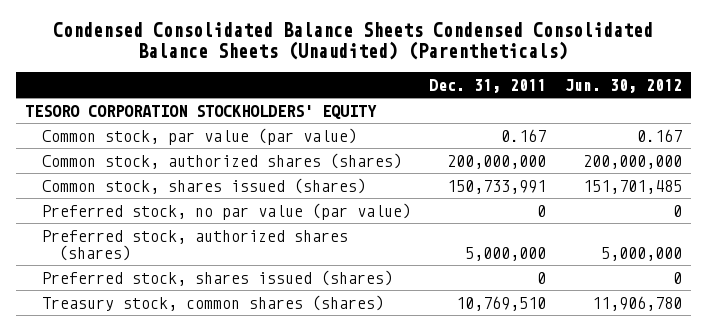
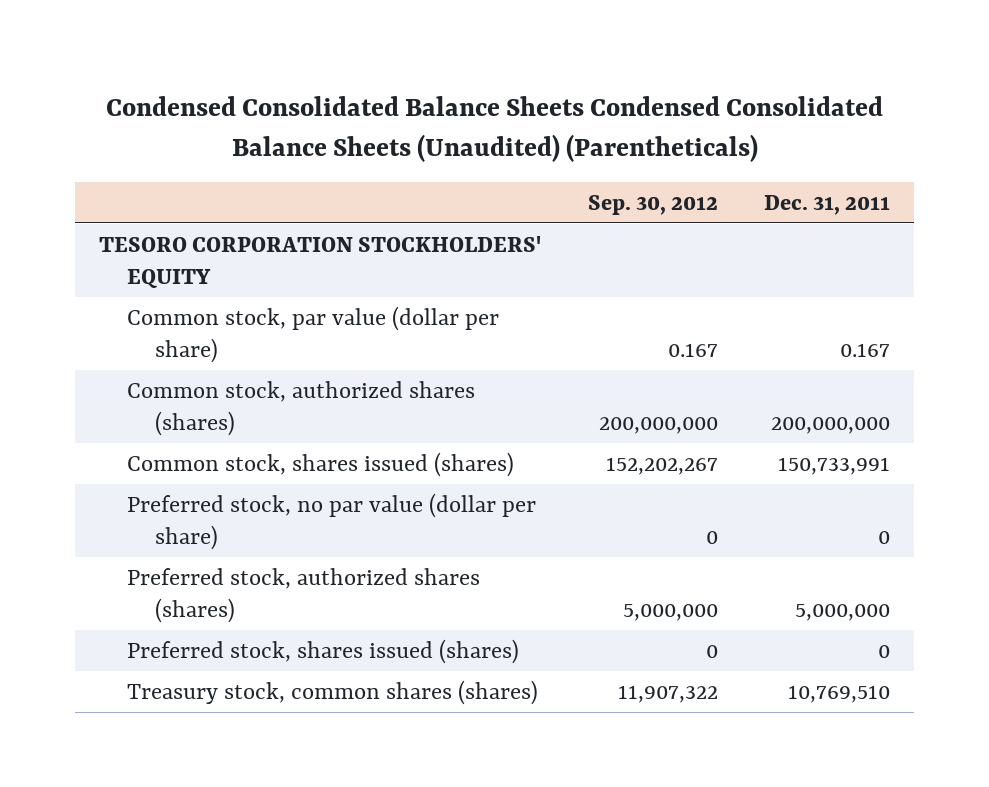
[564,79,682,94] Jun. 30, 2012 -> none
none -> [587,194,718,215] Sep. 30, 2012
[42,127,358,145] Common stock, par value (par value) -> [126,305,499,363] Common stock, par value (dollar per share)
[42,202,412,220] Preferred stock, no par value (par value) -> [126,492,536,550] Preferred stock, no par value (dollar per share)

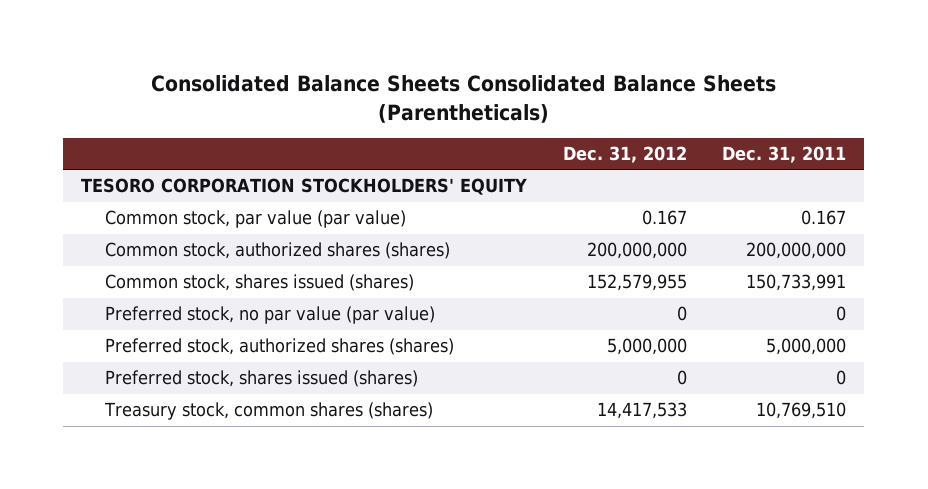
[105,95,883,162] Condensed Consolidated Balance Sheets Condensed Consolidated Balance Sheets (Unaudited) (Parentheticals) -> [150,75,776,123] Consolidated Balance Sheets Consolidated Balance Sheets (Parentheticals)
[587,194,718,215] Sep. 30, 2012 -> none
none -> [562,146,687,164] Dec. 31, 2012
[126,305,499,363] Common stock, par value (dollar per share) -> [105,210,407,229] Common stock, par value (par value)
[126,492,536,550] Preferred stock, no par value (dollar per share) -> [105,306,436,325] Preferred stock, no par value (par value)

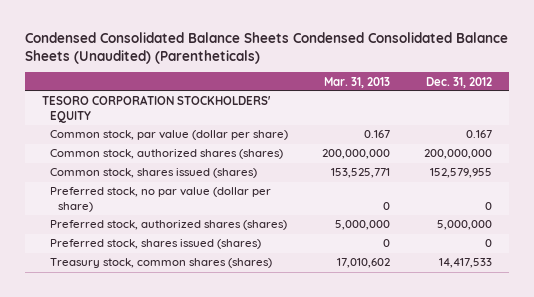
[150,75,776,123] Consolidated Balance Sheets Consolidated Balance Sheets (Parentheticals) -> [24,31,508,64] Condensed Consolidated Balance Sheets Condensed Consolidated Balance Sheets (Unaudited) (Parentheticals)
[722,146,847,164] Dec. 31, 2011 -> none
none -> [324,76,391,88] Mar. 31, 2013
[105,210,407,229] Common stock, par value (par value) -> [50,130,289,141] Common stock, par value (dollar per share)
[105,306,436,325] Preferred stock, no par value (par value) -> [50,187,272,212] Preferred stock, no par value (dollar per share)

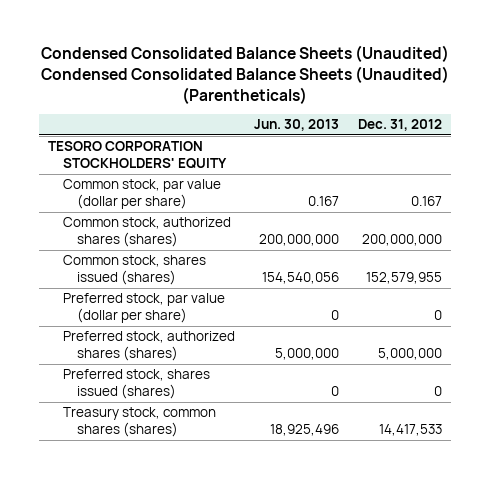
[24,31,508,64] Condensed Consolidated Balance Sheets Condensed Consolidated Balance Sheets (Unaudited) (Parentheticals) -> [40,45,449,104] Condensed Consolidated Balance Sheets (Unaudited) Condensed Consolidated Balance Sheets (Unaudited) (Parentheticals)
[324,76,391,88] Mar. 31, 2013 -> none
none -> [253,119,339,132] Jun. 30, 2013
[50,187,272,212] Preferred stock, no par value (dollar per share) -> [62,293,225,324] Preferred stock, par value (dollar per share)

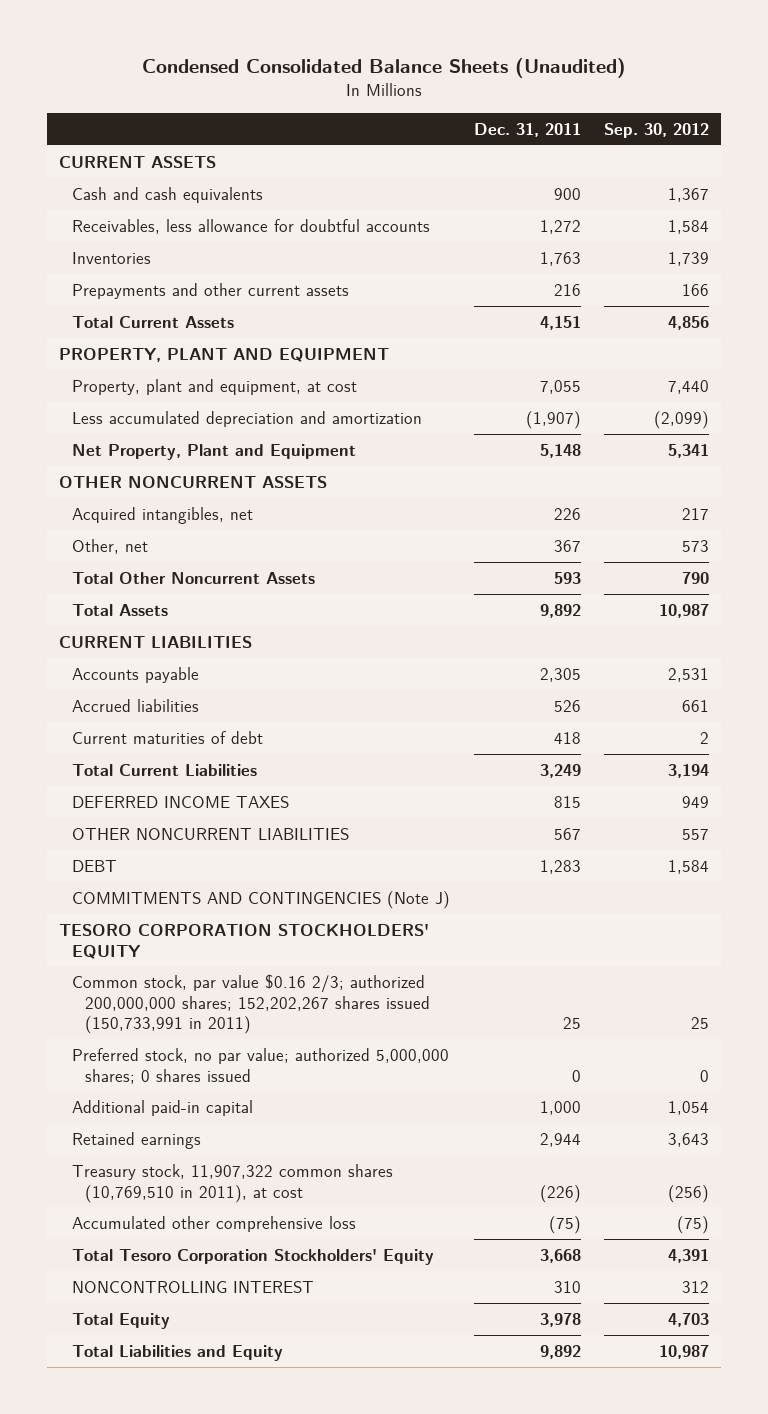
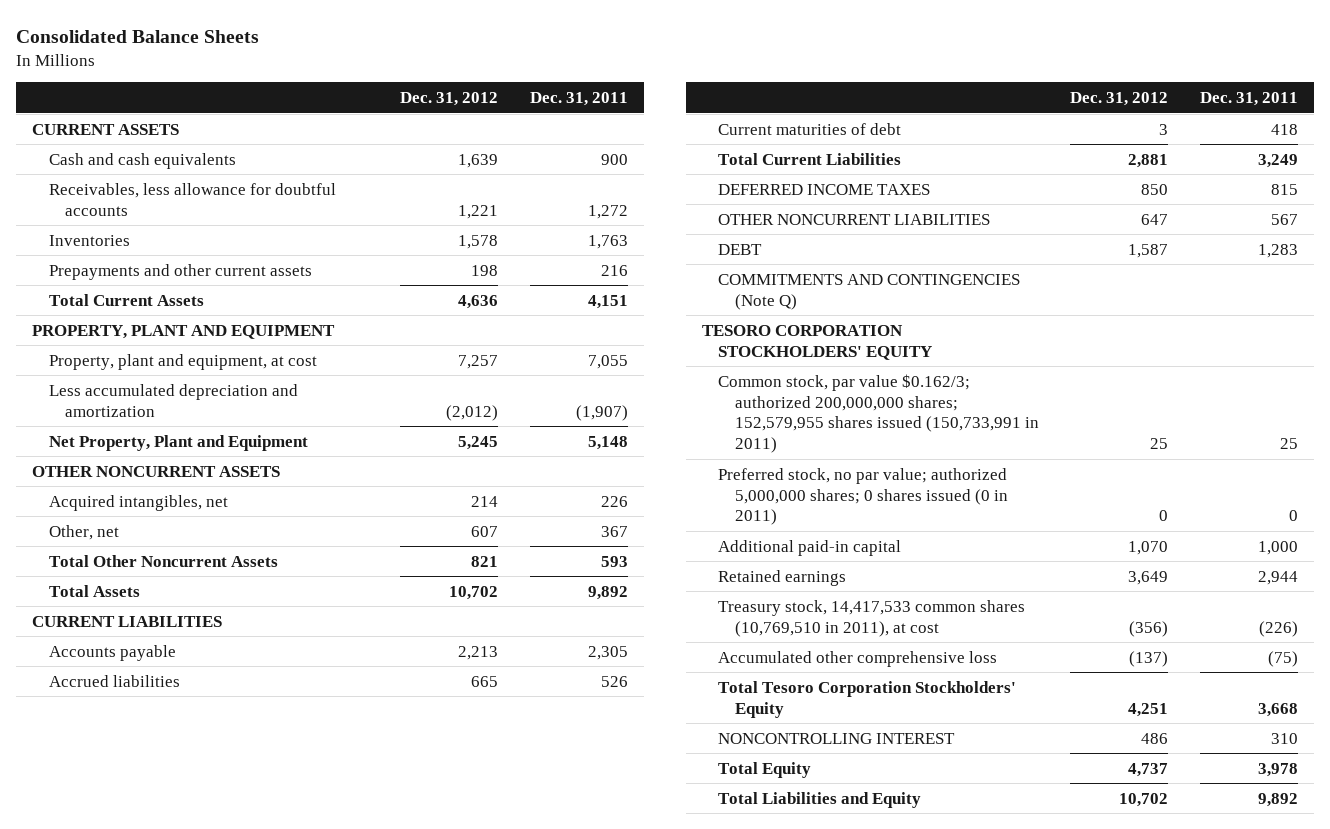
[142,58,627,79] Condensed Consolidated Balance Sheets (Unaudited) -> [16,29,260,43] Consolidated Balance Sheets
[604,122,710,138] Sep. 30, 2012 -> none
none -> [400,92,499,107] Dec. 31, 2012
[71,890,450,909] COMMITMENTS AND CONTINGENCIES (Note J) -> [718,273,1021,310] COMMITMENTS AND CONTINGENCIES (Note Q)
[71,973,431,1035] Common stock, par value $0.16 2/3; authorized 200,000,000 shares; 152,202,267 shares issued (150,733,991 in 2011) -> [718,373,1039,454] Common stock, par value $0.162/3; authorized 200,000,000 shares; 152,579,955 shares issued (150,733,991 in 2011)
[71,1047,449,1084] Preferred stock, no par value; authorized 5,000,000 shares; 0 shares issued -> [718,467,1008,526] Preferred stock, no par value; authorized 5,000,000 shares; 0 shares issued (0 in 2011)
[71,1163,393,1203] Treasury stock, 11,907,322 common shares (10,769,510 in 2011), at cost -> [718,599,1026,637] Treasury stock, 14,417,533 common shares (10,769,510 in 2011), at cost

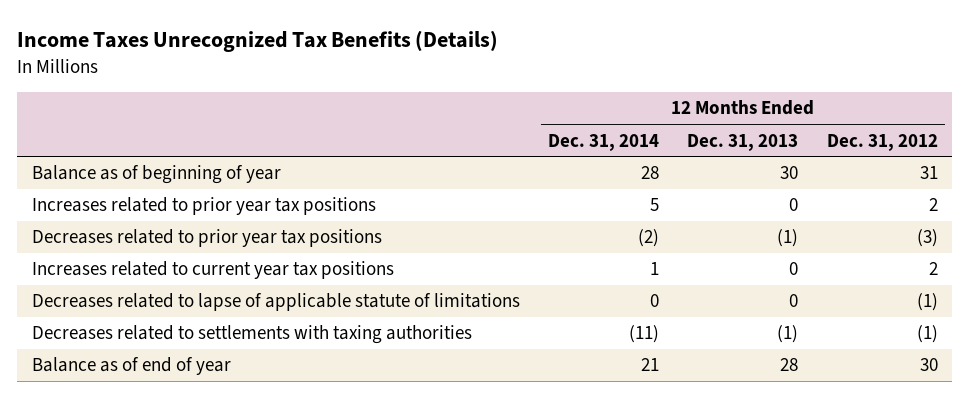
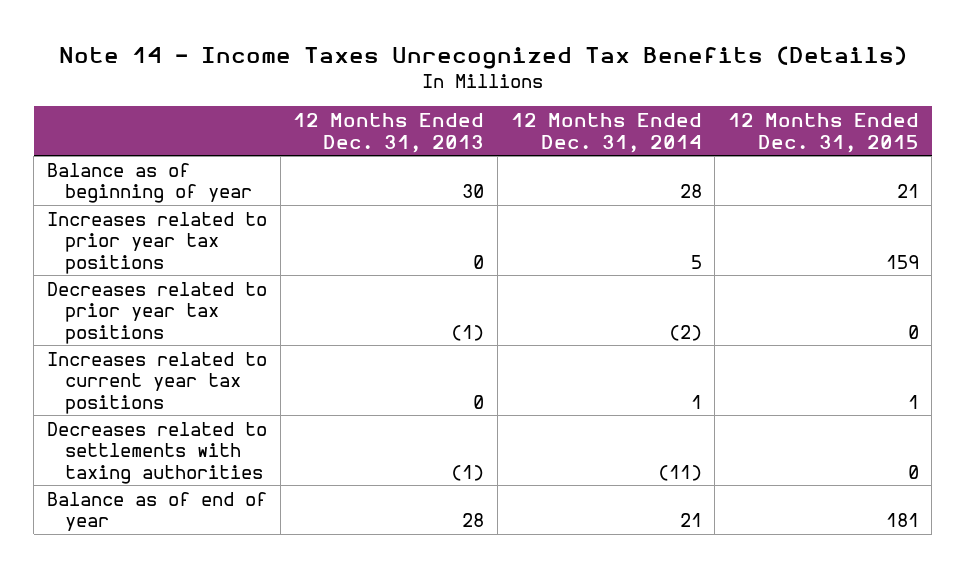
[17,30,499,53] Income Taxes Unrecognized Tax Benefits (Details) -> [58,45,907,69] Note 14 - Income Taxes Unrecognized Tax Benefits (Details)
[826,133,938,151] Dec. 31, 2012 -> none
none -> [727,113,919,153] 12 Months Ended Dec. 31, 2015
[31,293,520,312] Decreases related to lapse of applicable statute of limitations -> none

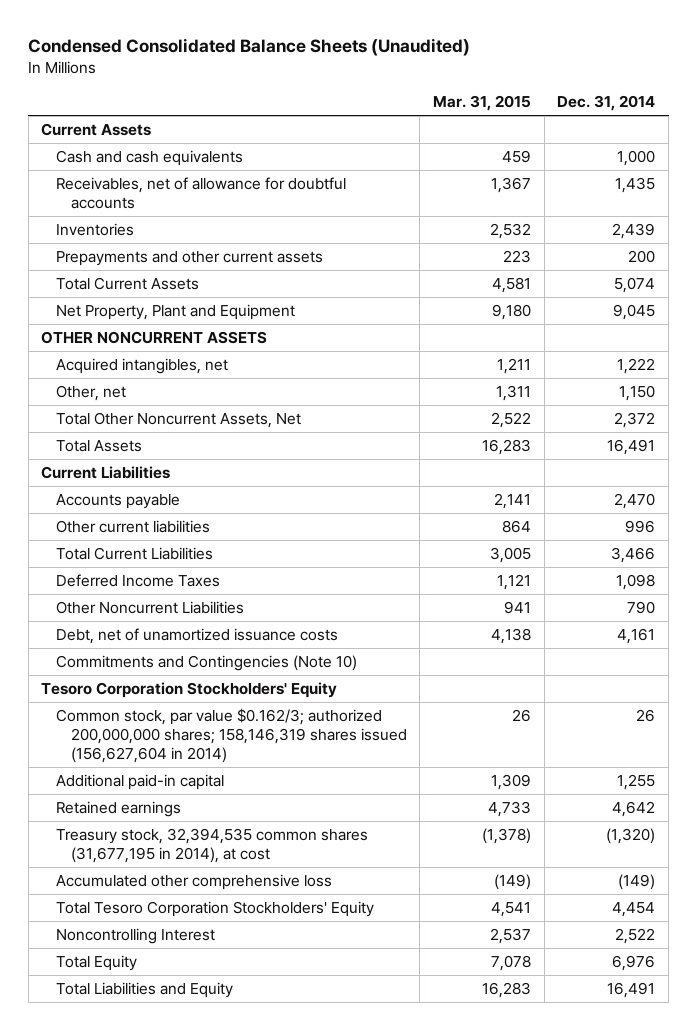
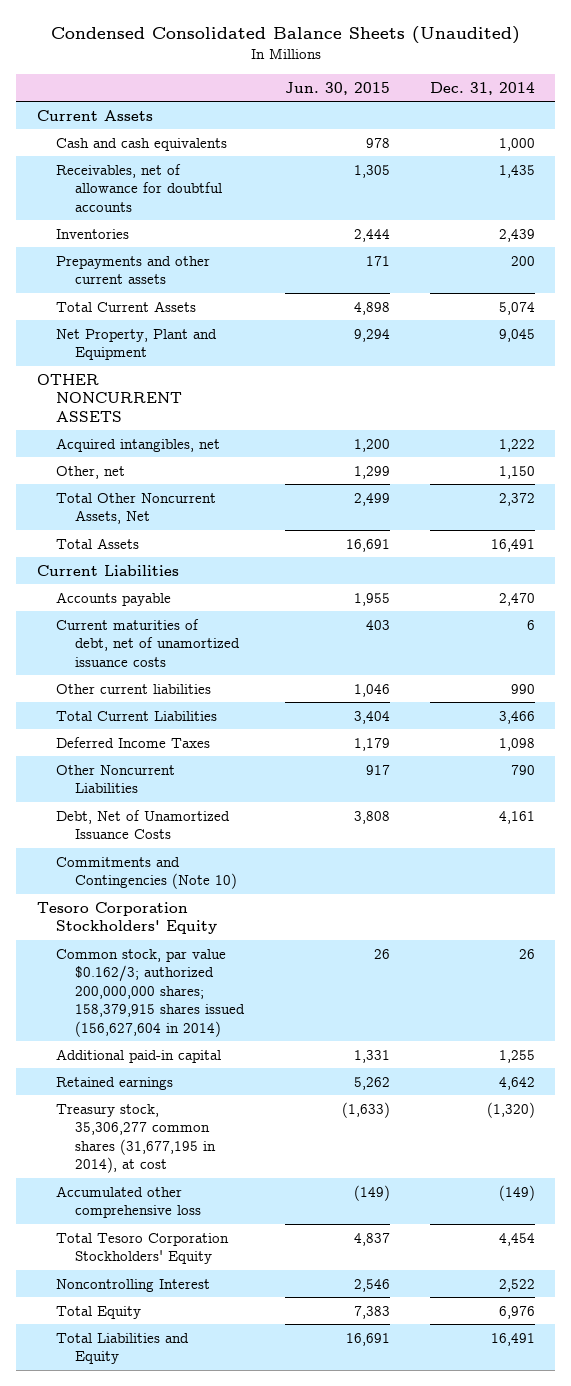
[433,94,532,111] Mar. 31, 2015 -> none
none -> [284,81,390,95] Jun. 30, 2015
none -> [55,618,241,667] Current maturities of debt, net of unamortized issuance costs
[625,520,656,534] 996 -> [510,683,535,694] 990
[55,628,338,645] Debt, net of unamortized issuance costs -> [55,809,230,840] Debt, Net of Unamortized Issuance Costs
[55,708,407,763] Common stock, par value $0.162/3; authorized 200,000,000 shares; 158,146,319 shares issued (156,627,604 in 2014) -> [55,948,246,1037] Common stock, par value $0.162/3; authorized 200,000,000 shares; 158,379,915 shares issued (156,627,604 in 2014)
[55,828,368,864] Treasury stock, 32,394,535 common shares (31,677,195 in 2014), at cost -> [55,1103,217,1174] Treasury stock, 35,306,277 common shares (31,677,195 in 2014), at cost

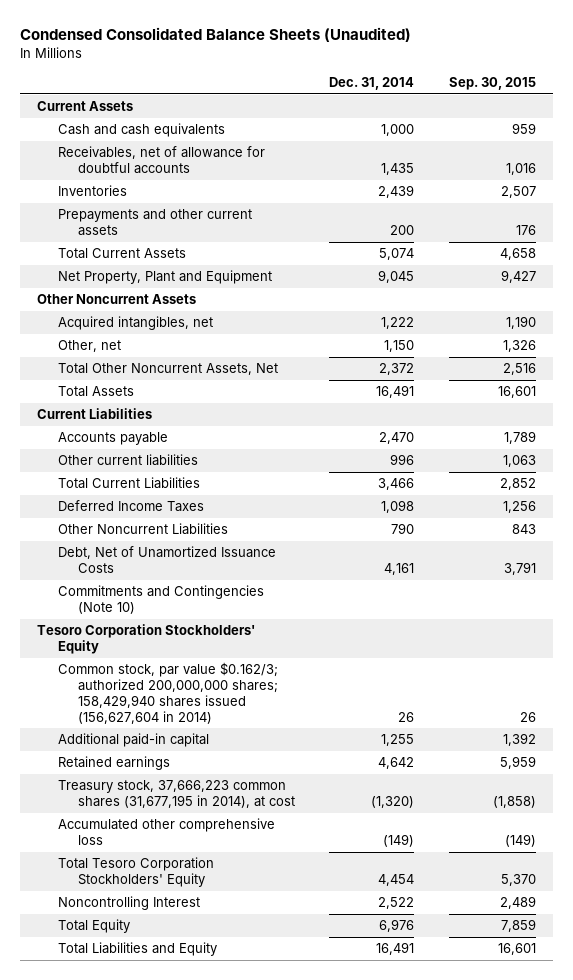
[284,81,390,95] Jun. 30, 2015 -> none
none -> [448,76,536,90] Sep. 30, 2015
[36,373,182,422] OTHER NONCURRENT ASSETS -> [37,294,197,305] Other Noncurrent Assets
[55,618,241,667] Current maturities of debt, net of unamortized issuance costs -> none
[510,683,535,694] 990 -> [390,454,415,466] 996
[55,948,246,1037] Common stock, par value $0.162/3; authorized 200,000,000 shares; 158,379,915 shares issued (156,627,604 in 2014) -> [57,662,279,724] Common stock, par value $0.162/3; authorized 200,000,000 shares; 158,429,940 shares issued (156,627,604 in 2014)
[55,1103,217,1174] Treasury stock, 35,306,277 common shares (31,677,195 in 2014), at cost -> [57,780,296,808] Treasury stock, 37,666,223 common shares (31,677,195 in 2014), at cost

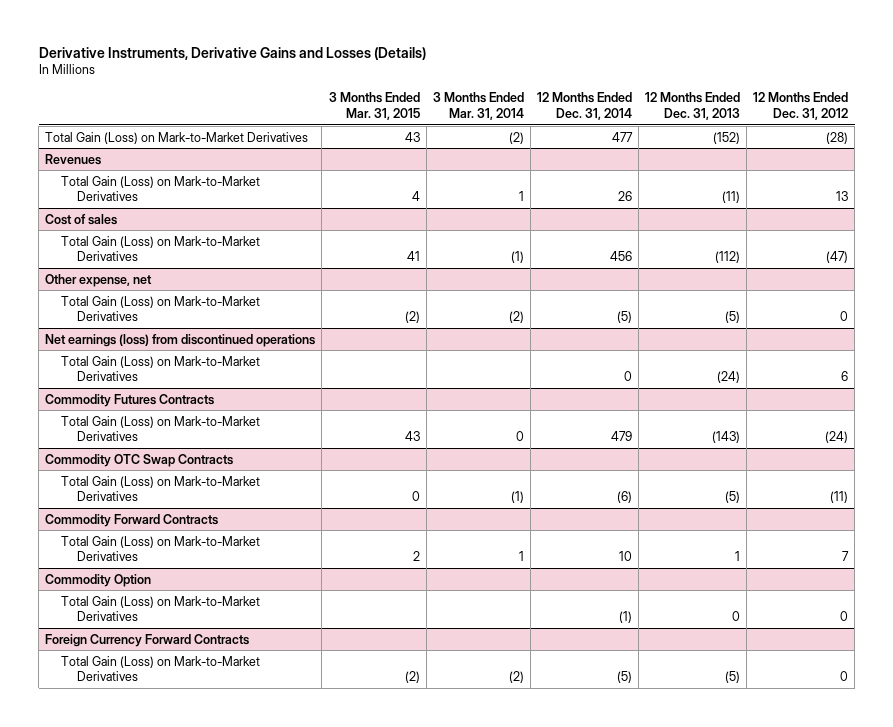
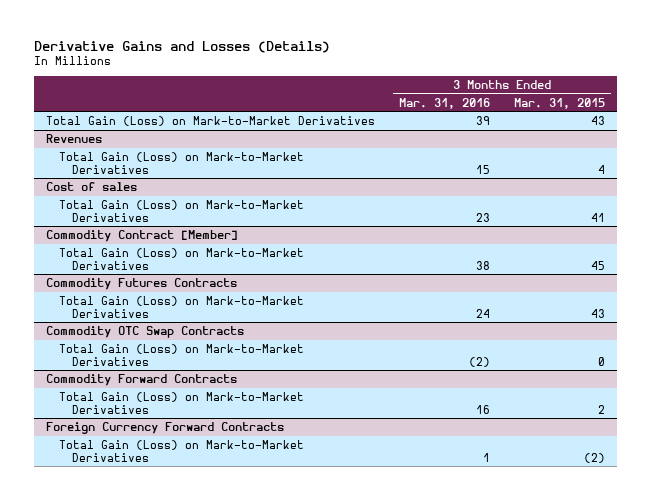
[38,46,426,60] Derivative Instruments, Derivative Gains and Losses (Details) -> [34,40,331,53] Derivative Gains and Losses (Details)
[432,92,524,121] 3 Months Ended Mar. 31, 2014 -> none
[536,92,632,121] 12 Months Ended Dec. 31, 2014 -> none
[644,92,740,121] 12 Months Ended Dec. 31, 2013 -> none
[753,92,849,121] 12 Months Ended Dec. 31, 2012 -> none
none -> [398,97,490,109] Mar. 31, 2016
[45,273,153,287] Other expense, net -> none
[45,333,316,347] Net earnings (loss) from discontinued operations -> none
[61,355,261,382] Total Gain (Loss) on Mark-to-Market Derivatives -> none
none -> [46,229,239,242] Commodity Contract [Member]
[404,311,420,324] (2) -> [590,260,605,270] 45
[45,573,152,587] Commodity Option -> none
[61,595,261,622] Total Gain (Loss) on Mark-to-Market Derivatives -> none

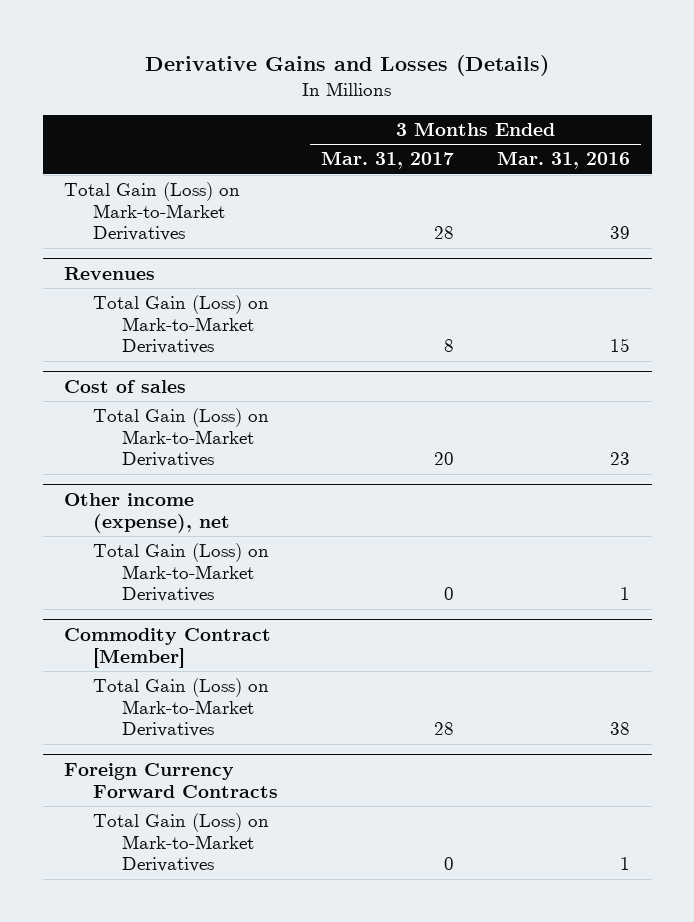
[513,97,605,109] Mar. 31, 2015 -> none
none -> [321,151,455,170] Mar. 31, 2017
none -> [64,492,230,533] Other income (expense), net
none -> [92,543,269,603] Total Gain (Loss) on Mark-to-Market Derivatives
[46,277,238,290] Commodity Futures Contracts -> none
[59,295,305,318] Total Gain (Loss) on Mark-to-Market Derivatives -> none
[46,325,245,338] Commodity OTC Swap Contracts -> none
[59,343,305,366] Total Gain (Loss) on Mark-to-Market Derivatives -> none
[46,373,238,386] Commodity Forward Contracts -> none
[59,391,305,414] Total Gain (Loss) on Mark-to-Market Derivatives -> none

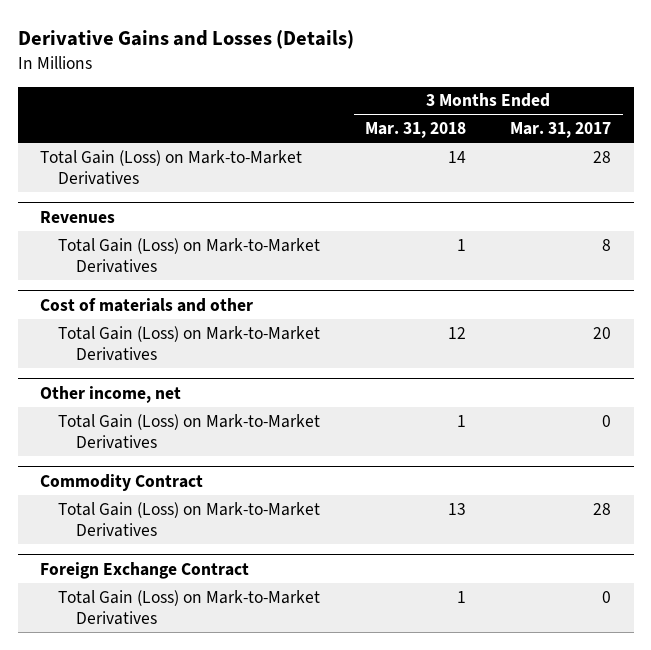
[497,151,631,170] Mar. 31, 2016 -> none
none -> [364,122,466,139] Mar. 31, 2018
[64,379,187,393] Cost of sales -> [39,297,253,312] Cost of materials and other
[64,492,230,533] Other income (expense), net -> [39,385,181,403] Other income, net
[64,627,272,668] Commodity Contract [Member] -> [39,473,203,491] Commodity Contract
[64,762,278,798] Foreign Currency Forward Contracts -> [39,561,249,579] Foreign Exchange Contract

